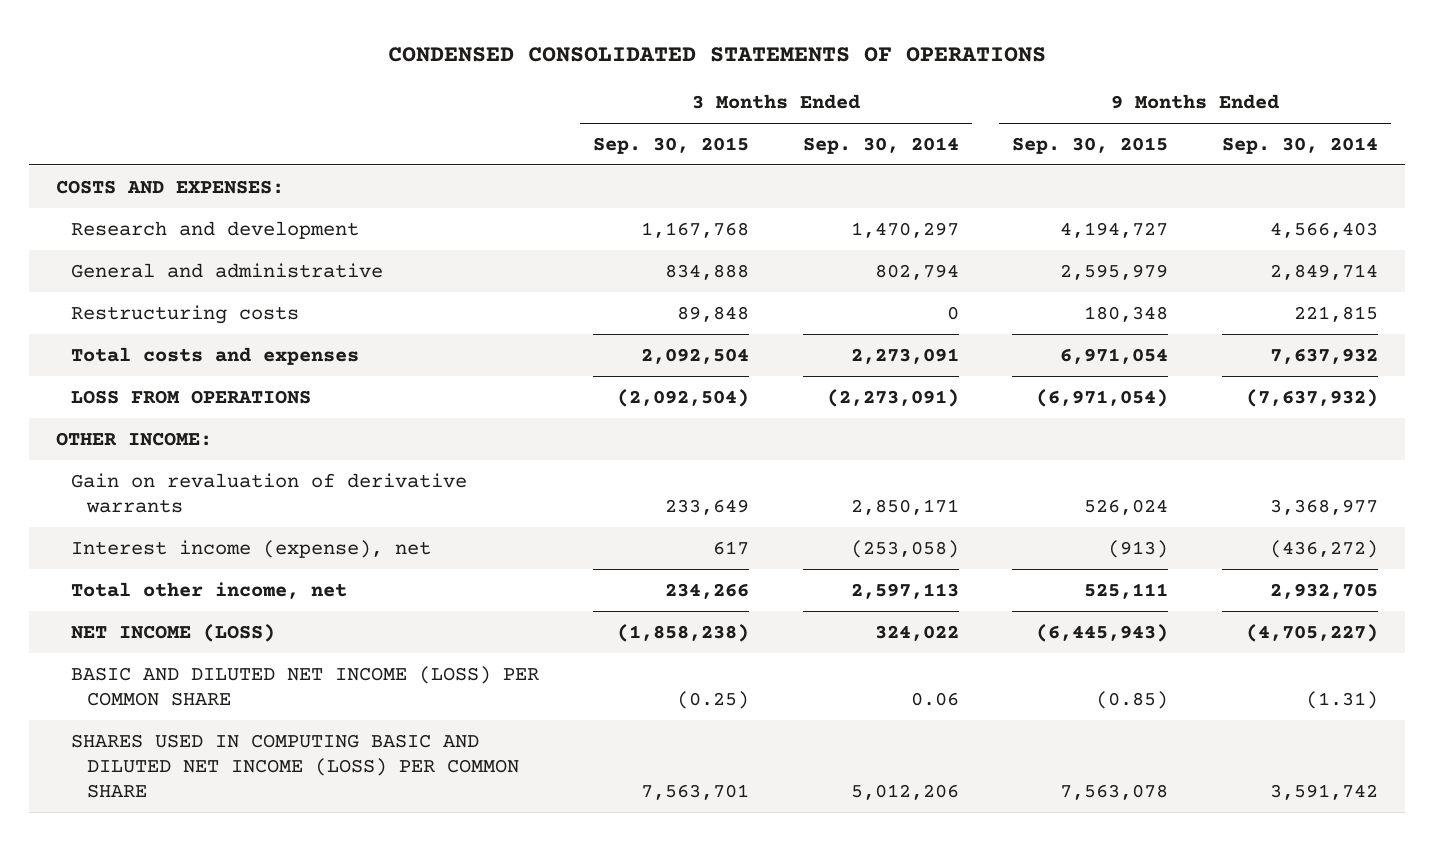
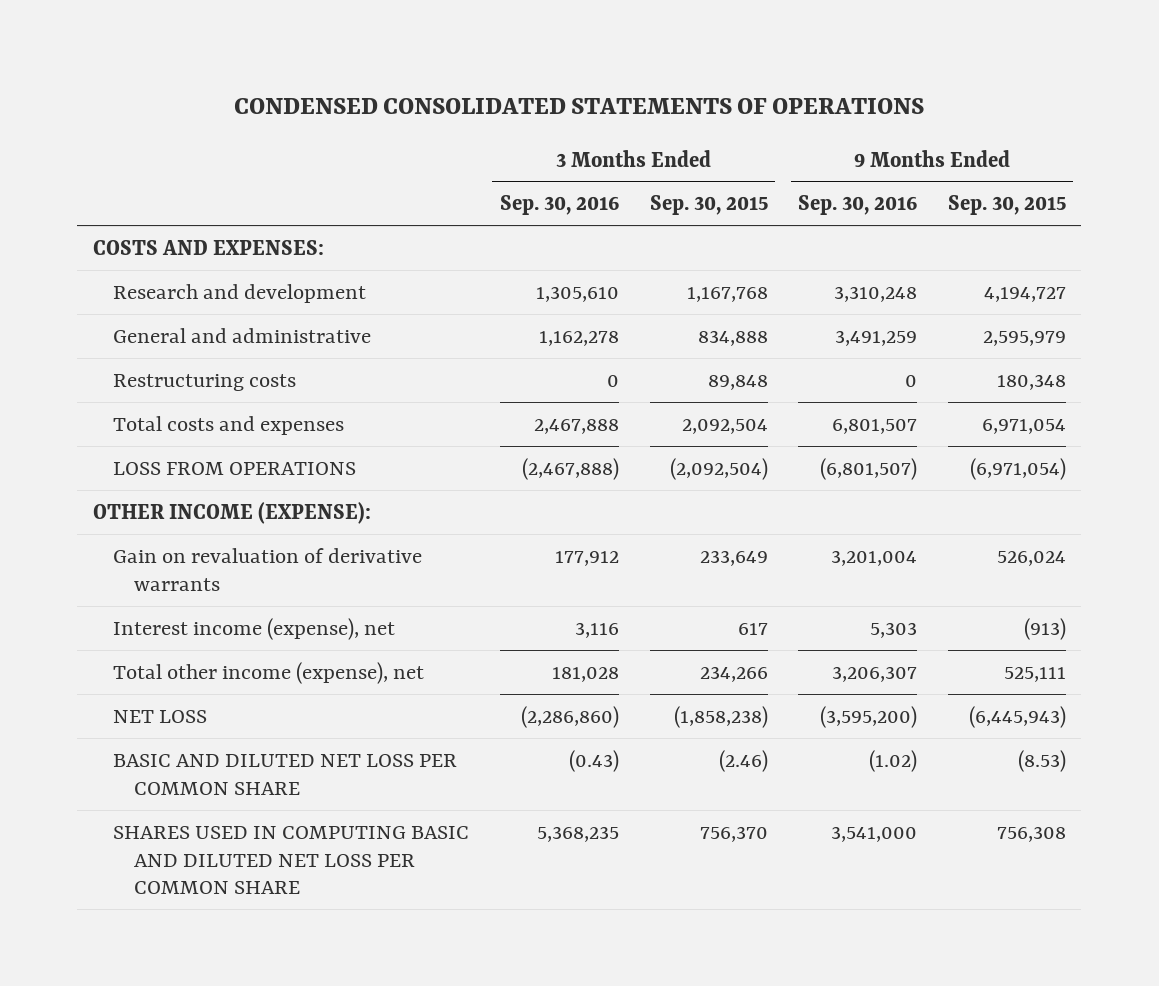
[802,136,959,154] Sep. 30, 2014 -> none
[1221,136,1378,154] Sep. 30, 2014 -> none
none -> [500,195,620,216] Sep. 30, 2016
none -> [798,195,918,216] Sep. 30, 2016
[56,431,213,446] OTHER INCOME: -> [92,501,371,524] OTHER INCOME (EXPENSE):
[71,581,348,599] Total other income, net -> [113,661,425,684] Total other income (expense), net
[71,623,276,642] NET INCOME (LOSS) -> [113,709,208,723] NET LOSS
[71,665,540,706] BASIC AND DILUTED NET INCOME (LOSS) PER COMMON SHARE -> [113,753,458,795] BASIC AND DILUTED NET LOSS PER COMMON SHARE
[677,690,750,709] (0.25) -> [718,749,768,772] (2.46)
[1096,690,1169,709] (0.85) -> [1017,749,1066,772] (8.53)
[71,733,519,799] SHARES USED IN COMPUTING BASIC AND DILUTED NET INCOME (LOSS) PER COMMON SHARE -> [113,825,470,895] SHARES USED IN COMPUTING BASIC AND DILUTED NET LOSS PER COMMON SHARE
[641,784,750,801] 7,563,701 -> [699,825,768,842] 756,370
[1060,784,1169,801] 7,563,078 -> [996,825,1066,842] 756,308

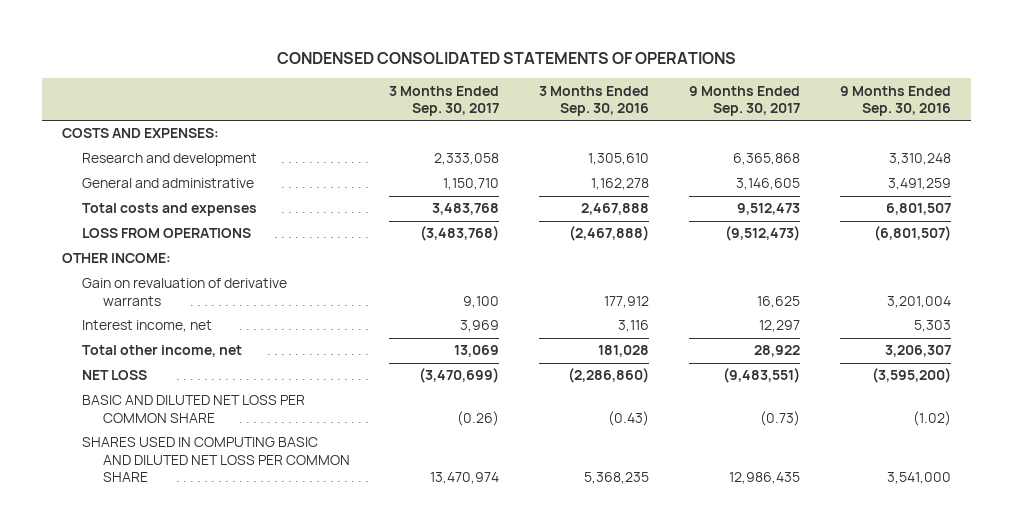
[649,195,768,216] Sep. 30, 2015 -> none
[947,195,1066,216] Sep. 30, 2015 -> none
none -> [389,85,500,117] 3 Months Ended Sep. 30, 2017
none -> [689,85,801,117] 9 Months Ended Sep. 30, 2017
[113,373,297,391] Restructuring costs -> none
[92,501,371,524] OTHER INCOME (EXPENSE): -> [62,253,172,264] OTHER INCOME:
[113,617,396,640] Interest income (expense), net -> [82,320,213,333] Interest income, net
[113,661,425,684] Total other income (expense), net -> [82,345,243,358] Total other income, net

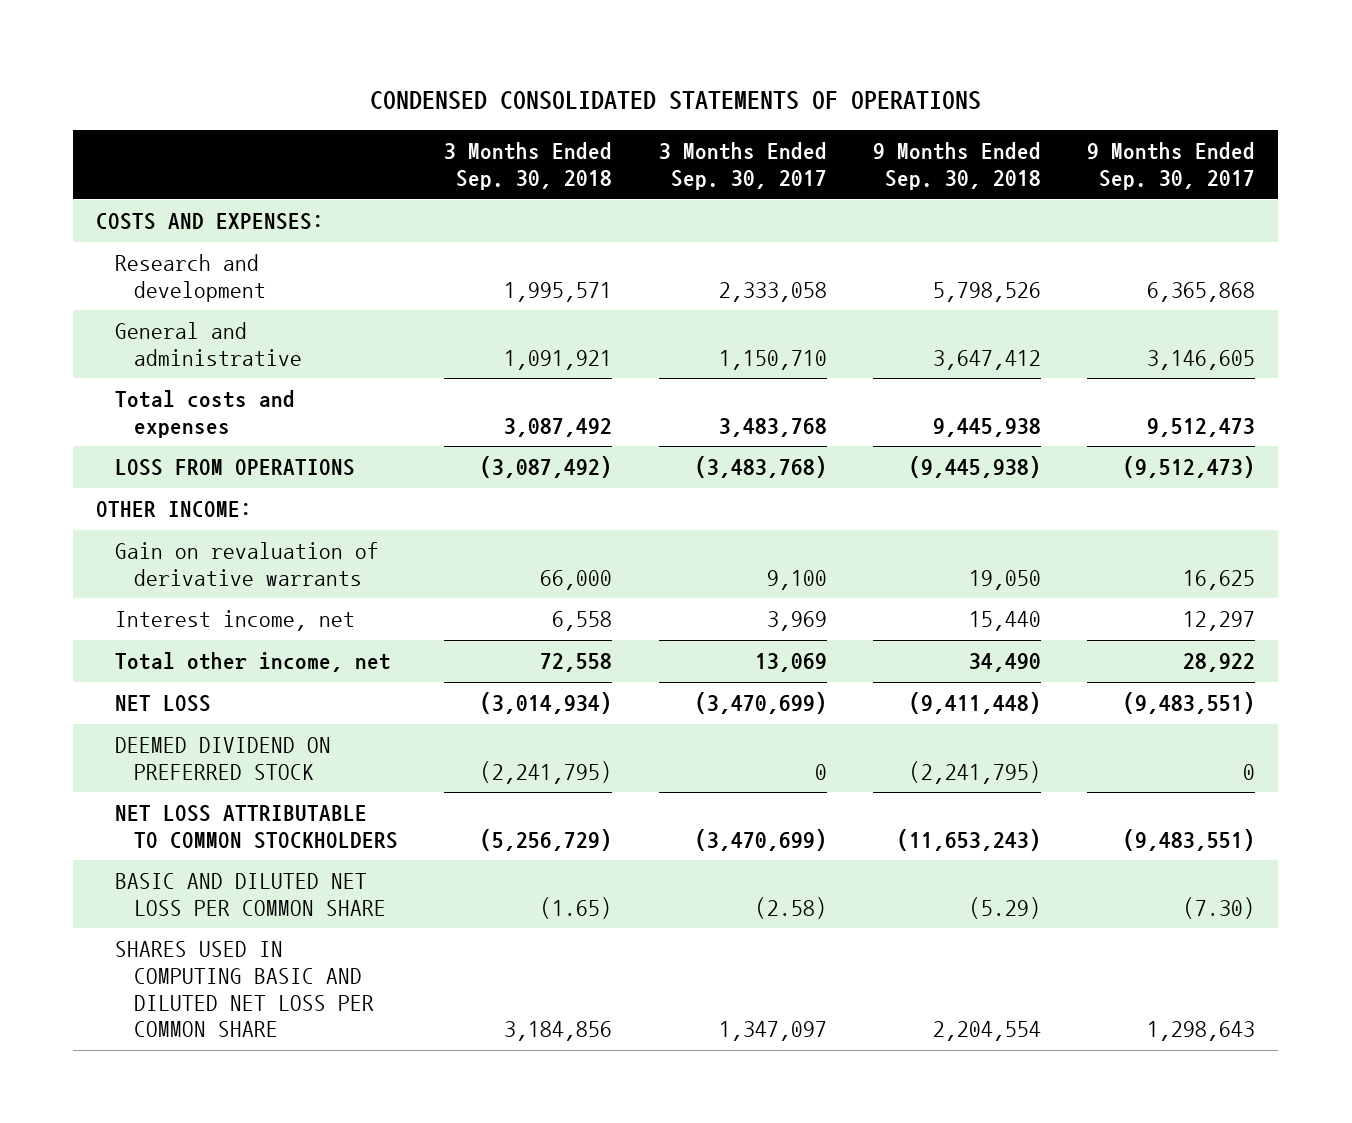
[539,85,650,117] 3 Months Ended Sep. 30, 2016 -> none
[839,85,951,117] 9 Months Ended Sep. 30, 2016 -> none
none -> [444,142,613,191] 3 Months Ended Sep. 30, 2018
none -> [872,142,1041,191] 9 Months Ended Sep. 30, 2018
none -> [115,736,332,780] DEEMED DIVIDEND ON PREFERRED STOCK
none -> [115,804,399,849] NET LOSS ATTRIBUTABLE TO COMMON STOCKHOLDERS
[457,410,500,426] (0.26) -> [754,896,827,919] (2.58)
[760,410,801,426] (0.73) -> [1183,896,1256,919] (7.30)
[430,472,500,485] 13,470,974 -> [718,1021,827,1042] 1,347,097
[729,472,801,485] 12,986,435 -> [1147,1021,1256,1042] 1,298,643

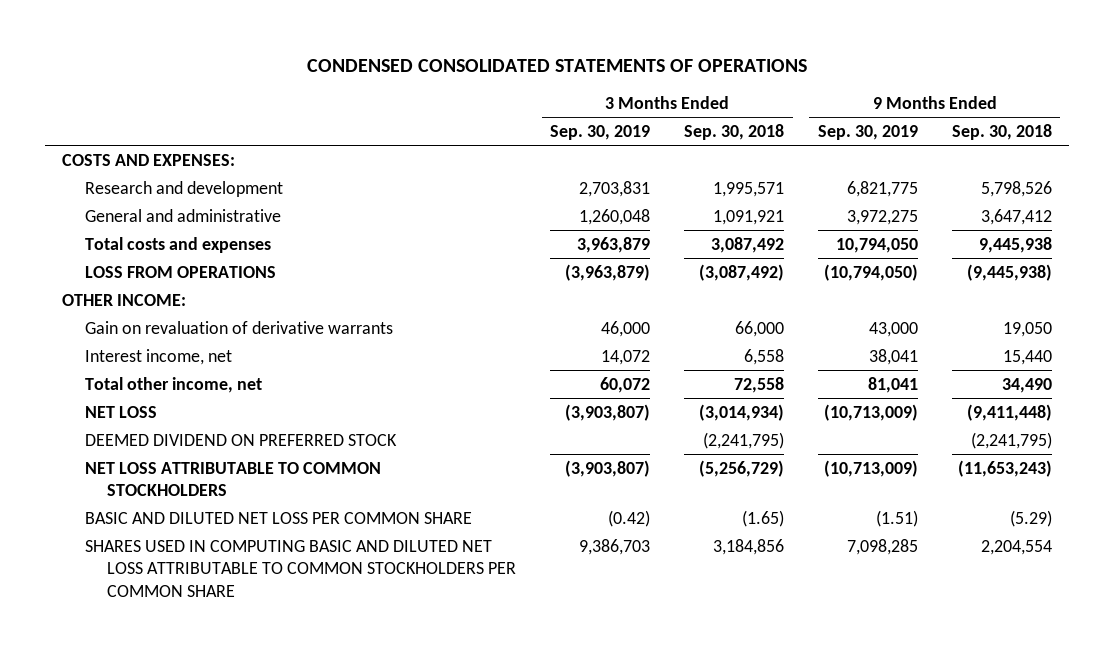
[658,142,827,191] 3 Months Ended Sep. 30, 2017 -> none
[1087,142,1256,191] 9 Months Ended Sep. 30, 2017 -> none
none -> [550,124,651,140] Sep. 30, 2019
none -> [817,124,918,140] Sep. 30, 2019
[115,940,375,1038] SHARES USED IN COMPUTING BASIC AND DILUTED NET LOSS PER COMMON SHARE -> [84,539,517,597] SHARES USED IN COMPUTING BASIC AND DILUTED NET LOSS ATTRIBUTABLE TO COMMON STOCKHOLDERS PER COMMON SHARE

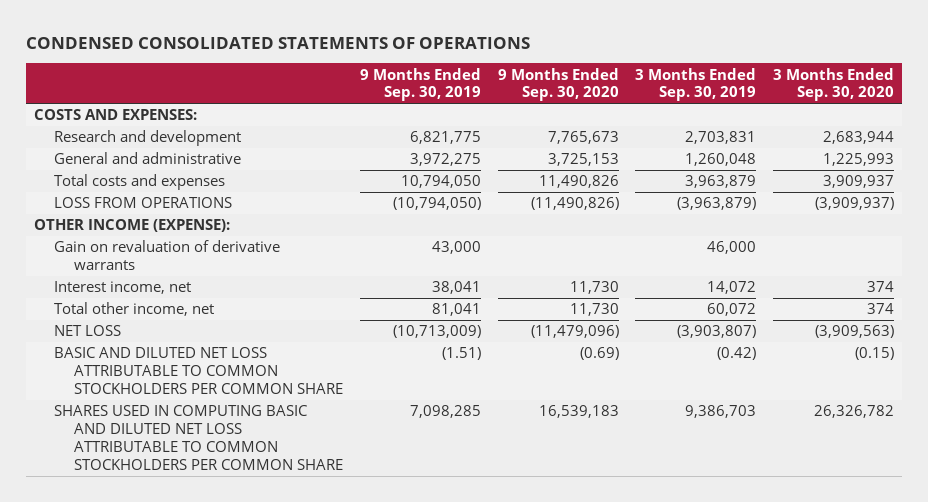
[684,123,785,140] Sep. 30, 2018 -> none
[951,123,1052,140] Sep. 30, 2018 -> none
none -> [497,67,619,102] 9 Months Ended Sep. 30, 2020
none -> [772,67,894,102] 3 Months Ended Sep. 30, 2020
[61,293,186,306] OTHER INCOME: -> [34,219,231,233] OTHER INCOME (EXPENSE):
[84,433,397,446] DEEMED DIVIDEND ON PREFERRED STOCK -> none
[84,461,381,497] NET LOSS ATTRIBUTABLE TO COMMON STOCKHOLDERS -> none
[84,511,472,524] BASIC AND DILUTED NET LOSS PER COMMON SHARE -> [54,347,344,394] BASIC AND DILUTED NET LOSS ATTRIBUTABLE TO COMMON STOCKHOLDERS PER COMMON SHARE

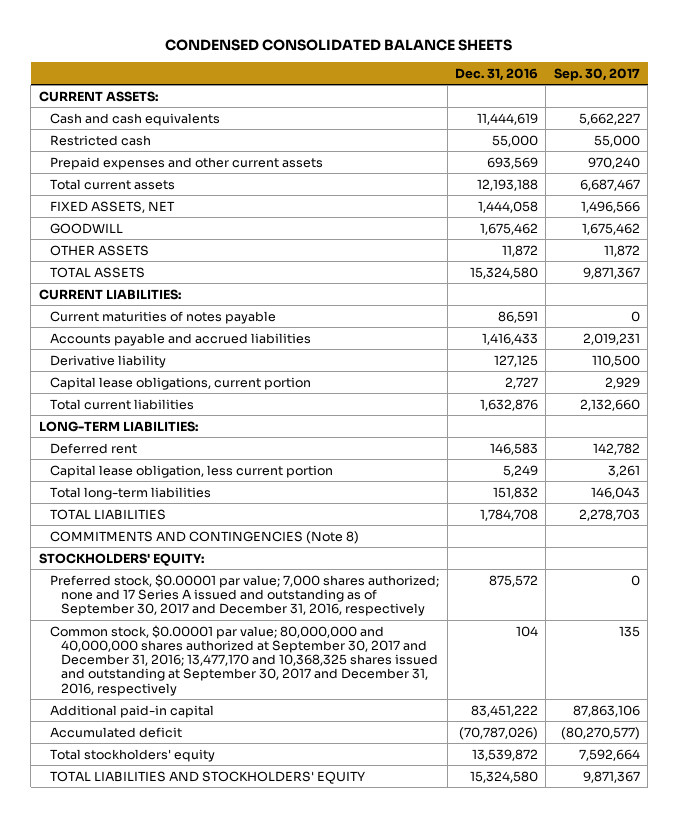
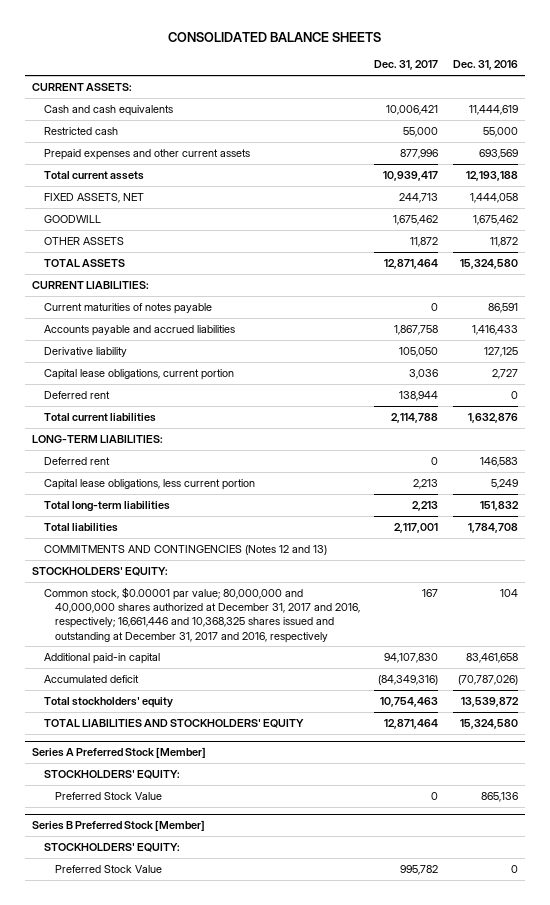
[165,38,513,51] CONDENSED CONSOLIDATED BALANCE SHEETS -> [168,32,382,43] CONSOLIDATED BALANCE SHEETS
[553,67,640,81] Sep. 30, 2017 -> none
none -> [374,60,439,71] Dec. 31, 2017
none -> [43,390,110,399] Deferred rent
[50,464,334,478] Capital lease obligation, less current portion -> [43,478,255,490] Capital lease obligations, less current portion
[50,508,167,520] TOTAL LIABILITIES -> [43,522,118,532] Total liabilities
[50,530,360,544] COMMITMENTS AND CONTINGENCIES (Note 8) -> [43,544,327,555] COMMITMENTS AND CONTINGENCIES (Notes 12 and 13)
[50,573,440,617] Preferred stock, $0.00001 par value; 7,000 shares authorized; none and 17 Series A issued and outstanding as of September 30, 2017 and December 31, 2016, respectively -> none
[50,624,439,696] Common stock, $0.00001 par value; 80,000,000 and 40,000,000 shares authorized at September 30, 2017 and December 31, 2016; 13,477,170 and 10,368,325 shares issued and outstanding at September 30, 2017 and December 31, 2016, respectively -> [43,586,360,643] Common stock, $0.00001 par value; 80,000,000 and 40,000,000 shares authorized at December 31, 2017 and 2016, respectively; 16,661,446 and 10,368,325 shares issued and outstanding at December 31, 2017 and 2016, respectively
[471,704,539,717] 83,451,222 -> [465,652,518,663] 83,461,658
none -> [32,746,207,758] Series A Preferred Stock [Member]
none -> [43,769,180,779] STOCKHOLDERS' EQUITY:
none -> [54,791,162,800] Preferred Stock Value
none -> [32,819,206,831] Series B Preferred Stock [Member]
none -> [43,842,180,852] STOCKHOLDERS' EQUITY:
none -> [54,864,162,873] Preferred Stock Value

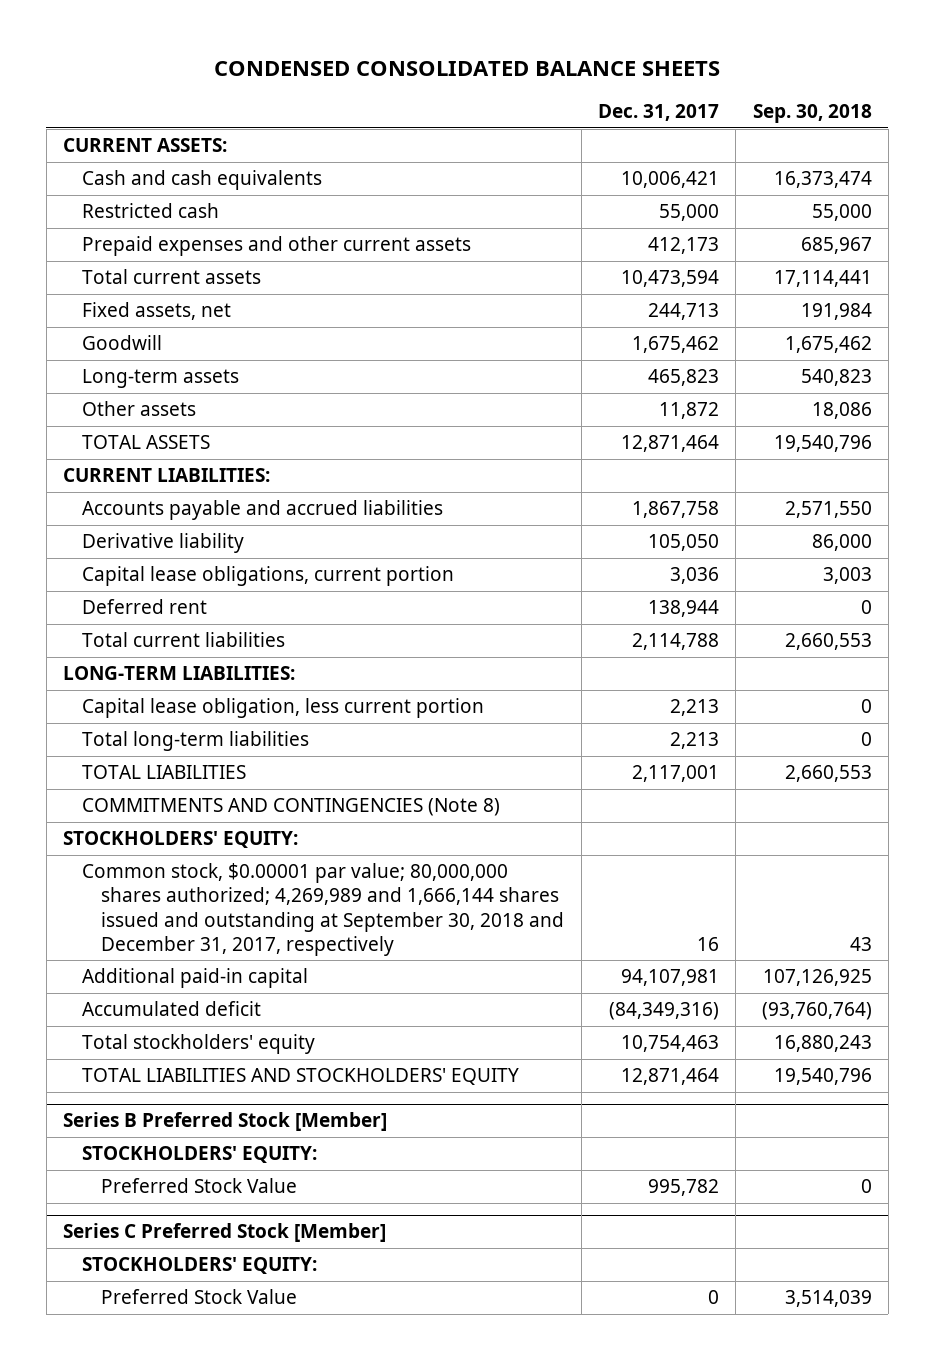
[168,32,382,43] CONSOLIDATED BALANCE SHEETS -> [214,60,721,76] CONDENSED CONSOLIDATED BALANCE SHEETS
[452,60,518,71] Dec. 31, 2016 -> none
none -> [752,104,872,124] Sep. 30, 2018
[400,148,439,159] 877,996 -> [647,237,719,255] 412,173
[383,170,439,181] 10,939,417 -> [620,270,719,288] 10,473,594
[43,192,144,203] FIXED ASSETS, NET -> [82,302,232,321] Fixed assets, net
[43,214,101,223] GOODWILL -> [82,335,163,351] Goodwill
none -> [82,369,240,389] Long-term assets
[43,236,124,245] OTHER ASSETS -> [82,401,197,417] Other assets
[43,302,212,314] Current maturities of notes payable -> none
[43,456,110,465] Deferred rent -> none
[43,478,255,490] Capital lease obligations, less current portion -> [82,698,485,719] Capital lease obligation, less current portion
[43,522,118,532] Total liabilities -> [82,765,247,780] TOTAL LIABILITIES
[43,544,327,555] COMMITMENTS AND CONTINGENCIES (Notes 12 and 13) -> [82,798,501,817] COMMITMENTS AND CONTINGENCIES (Note 8)
[43,586,360,643] Common stock, $0.00001 par value; 80,000,000 and 40,000,000 shares authorized at December 31, 2017 and 2016, respectively; 16,661,446 and 10,368,325 shares issued and outstanding at December 31, 2017 and 2016, respectively -> [82,863,565,956] Common stock, $0.00001 par value; 80,000,000 shares authorized; 4,269,989 and 1,666,144 shares issued and outstanding at September 30, 2018 and December 31, 2017, respectively
[422,588,439,597] 167 -> [696,936,719,951] 16
[384,652,439,663] 94,107,830 -> [620,969,719,987] 94,107,981
[32,746,207,758] Series A Preferred Stock [Member] -> none
[43,769,180,779] STOCKHOLDERS' EQUITY: -> none
[54,791,162,800] Preferred Stock Value -> none
none -> [62,1223,386,1243] Series C Preferred Stock [Member]
none -> [82,1257,318,1275] STOCKHOLDERS' EQUITY:
none -> [101,1289,298,1305] Preferred Stock Value

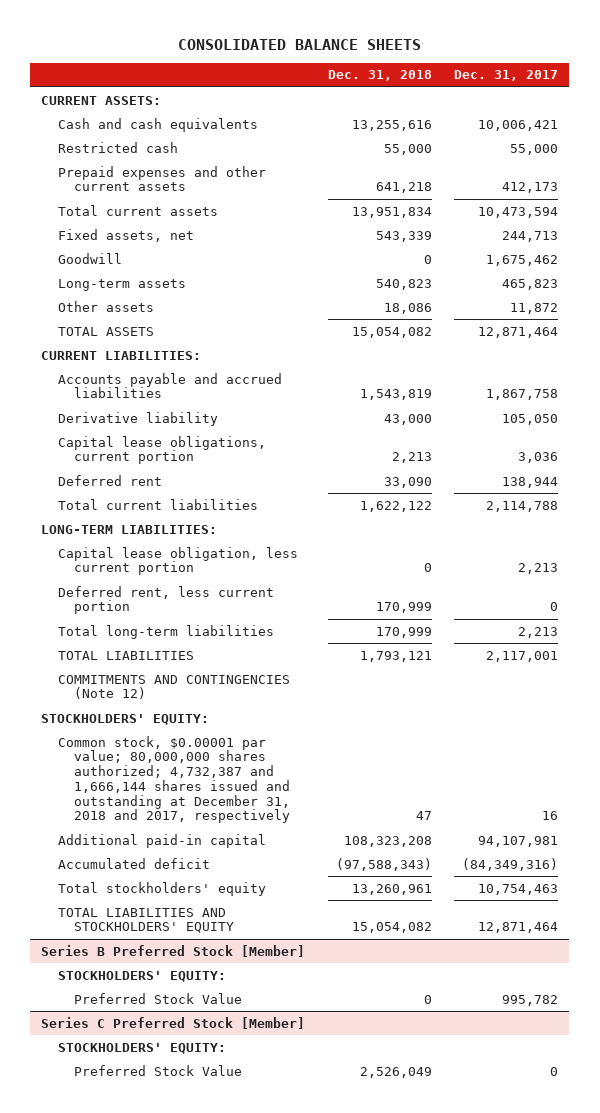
[214,60,721,76] CONDENSED CONSOLIDATED BALANCE SHEETS -> [177,38,421,50] CONSOLIDATED BALANCE SHEETS
[752,104,872,124] Sep. 30, 2018 -> none
none -> [327,70,432,82] Dec. 31, 2018
none -> [57,585,274,615] Deferred rent, less current portion
[82,798,501,817] COMMITMENTS AND CONTINGENCIES (Note 8) -> [57,674,290,700] COMMITMENTS AND CONTINGENCIES (Note 12)
[82,863,565,956] Common stock, $0.00001 par value; 80,000,000 shares authorized; 4,269,989 and 1,666,144 shares issued and outstanding at September 30, 2018 and December 31, 2017, respectively -> [57,735,290,824] Common stock, $0.00001 par value; 80,000,000 shares authorized; 4,732,387 and 1,666,144 shares issued and outstanding at December 31, 2018 and 2017, respectively

